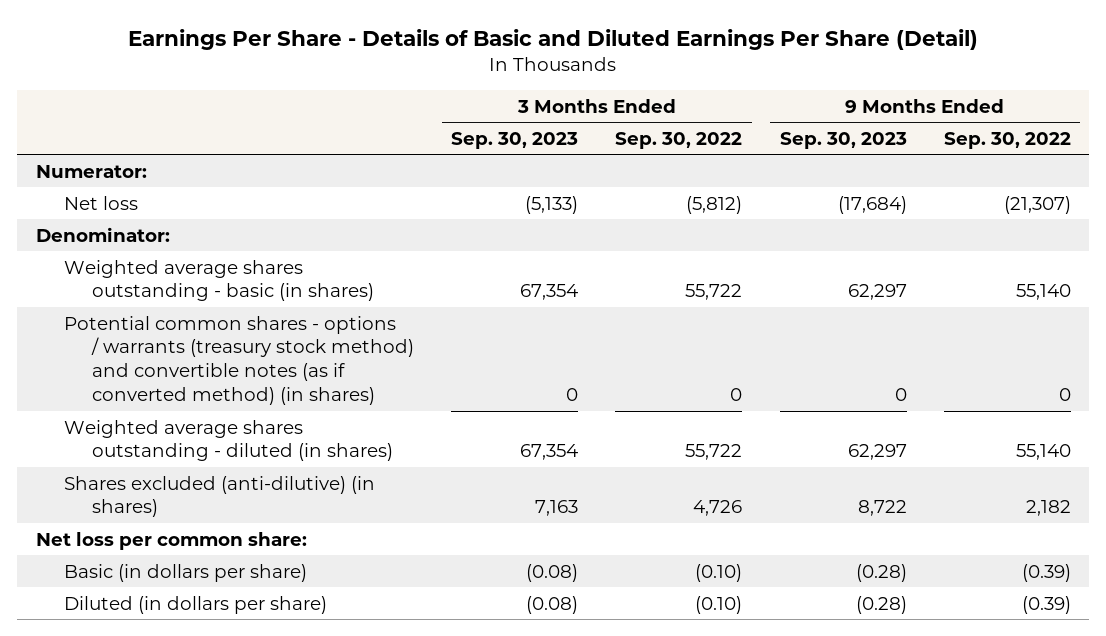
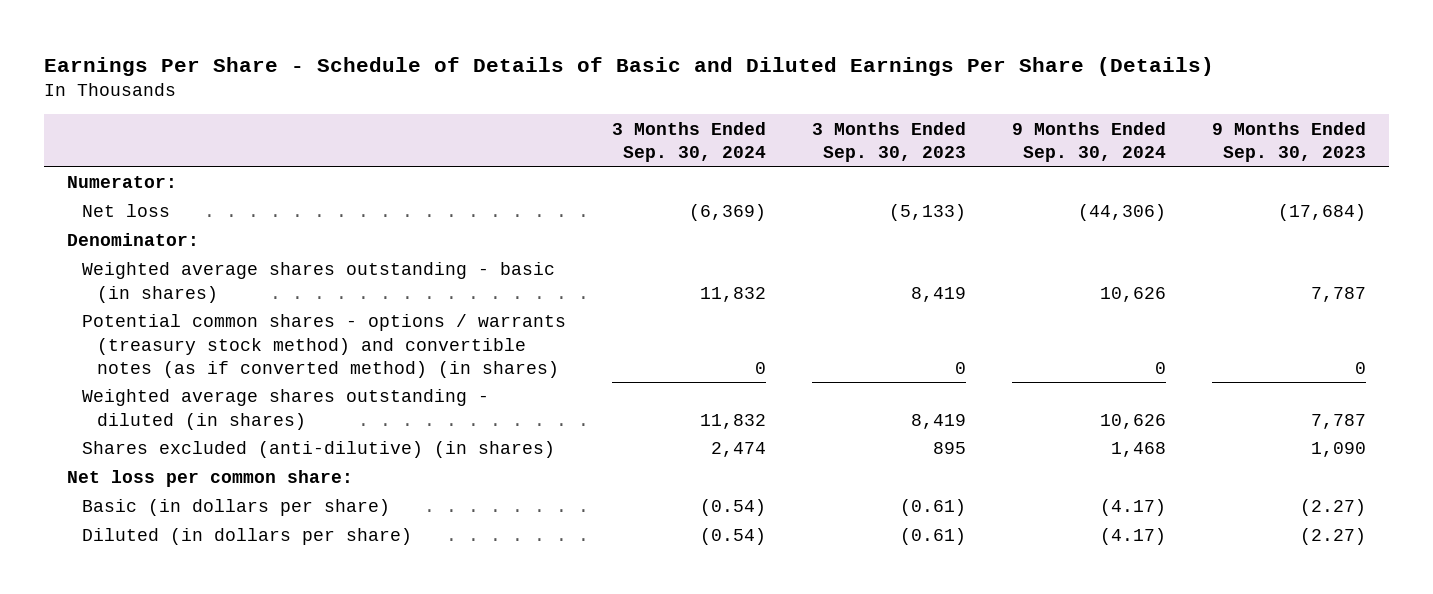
[128,29,979,51] Earnings Per Share - Details of Basic and Diluted Earnings Per Share (Detail) -> [43,56,1214,76] Earnings Per Share - Schedule of Details of Basic and Diluted Earnings Per Share (Details)
[615,131,743,149] Sep. 30, 2022 -> none
[943,131,1071,149] Sep. 30, 2022 -> none
none -> [611,121,766,162] 3 Months Ended Sep. 30, 2024
none -> [1012,121,1167,162] 9 Months Ended Sep. 30, 2024
[520,284,579,301] 67,354 -> [910,286,966,302] 8,419
[847,284,907,301] 62,297 -> [1311,286,1367,302] 7,787
[520,444,579,461] 67,354 -> [910,413,966,429] 8,419
[847,444,907,461] 62,297 -> [1311,413,1367,429] 7,787
[535,500,579,517] 7,163 -> [932,442,966,455] 895
[857,500,907,517] 8,722 -> [1311,442,1367,458] 1,090
[526,563,579,582] (0.08) -> [899,499,966,517] (0.61)
[855,563,907,582] (0.28) -> [1300,499,1367,517] (2.27)
[526,595,579,614] (0.08) -> [899,528,966,546] (0.61)
[855,595,907,614] (0.28) -> [1300,528,1367,546] (2.27)

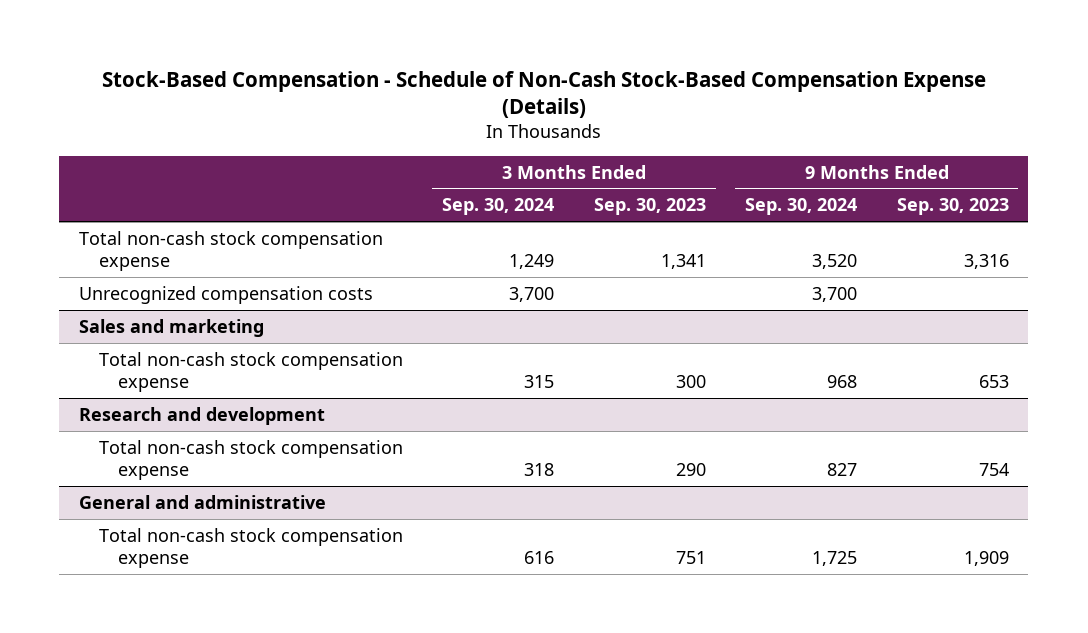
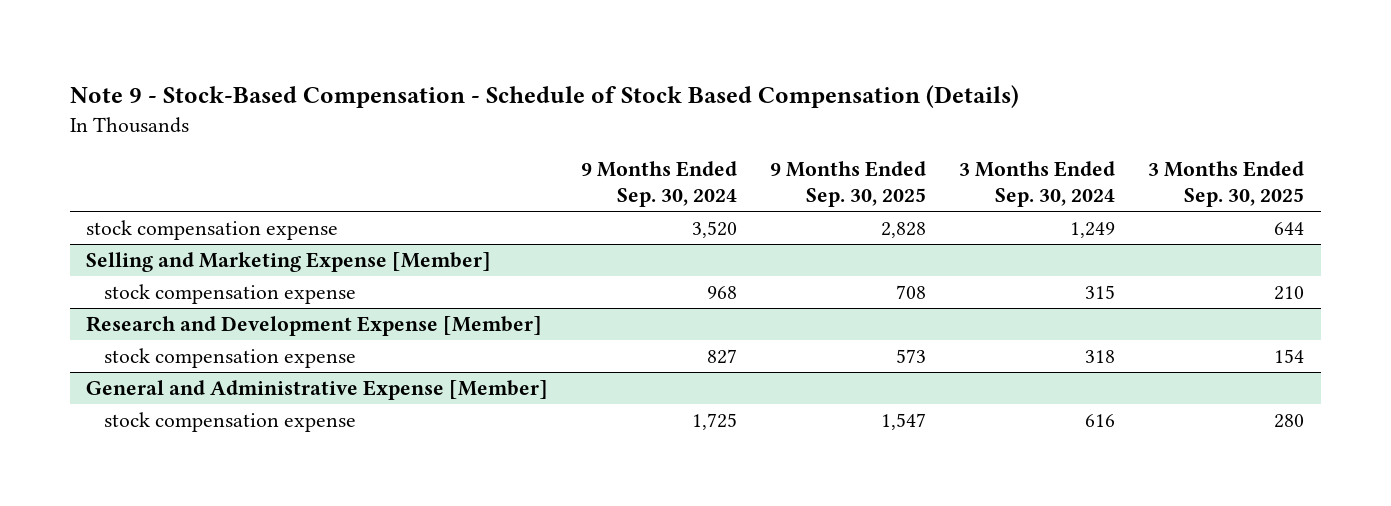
[101,70,986,119] Stock-Based Compensation - Schedule of Non-Cash Stock-Based Compensation Expense (Details) -> [69,85,1019,109] Note 9 - Stock-Based Compensation - Schedule of Stock Based Compensation (Details)
[593,198,706,216] Sep. 30, 2023 -> none
[896,198,1009,216] Sep. 30, 2023 -> none
none -> [770,161,927,208] 9 Months Ended Sep. 30, 2025
none -> [1148,161,1305,208] 3 Months Ended Sep. 30, 2025
[78,285,373,304] Unrecognized compensation costs -> none
[78,318,264,337] Sales and marketing -> none
[78,230,383,272] Total non-cash stock compensation expense -> [86,219,339,240] stock compensation expense
none -> [86,251,492,272] Selling and Marketing Expense [Member]
[98,351,403,393] Total non-cash stock compensation expense -> [104,283,357,304] stock compensation expense
[78,406,325,425] Research and development -> [86,315,543,336] Research and Development Expense [Member]
[98,439,403,481] Total non-cash stock compensation expense -> [104,347,357,368] stock compensation expense
[78,494,326,509] General and administrative -> [86,379,549,400] General and Administrative Expense [Member]
[98,527,403,569] Total non-cash stock compensation expense -> [104,411,357,432] stock compensation expense

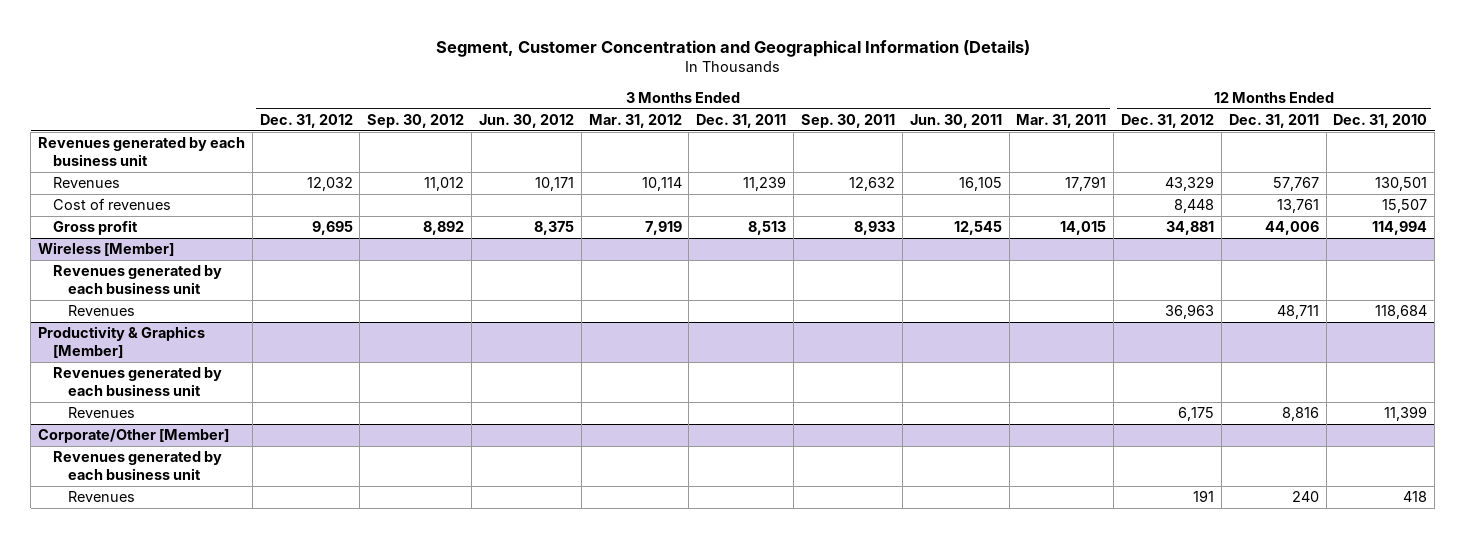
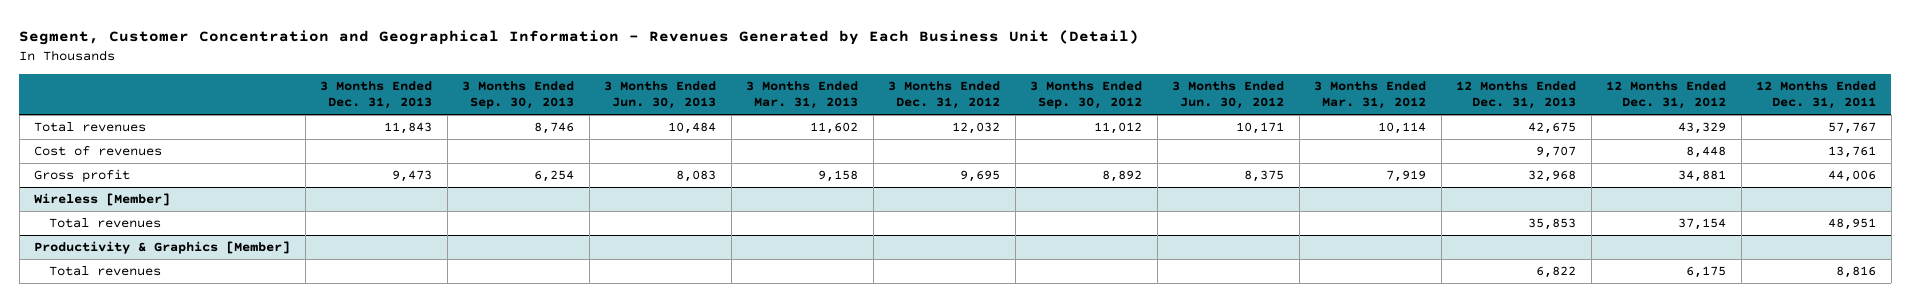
[435,39,1030,57] Segment, Customer Concentration and Geographical Information (Details) -> [19,29,1140,45] Segment, Customer Concentration and Geographical Information - Revenues Generated by Each Business Unit (Detail)
[696,113,787,128] Dec. 31, 2011 -> none
[801,113,896,128] Sep. 30, 2011 -> none
[909,113,1002,128] Jun. 30, 2011 -> none
[1016,113,1107,128] Mar. 31, 2011 -> none
[1333,113,1428,128] Dec. 31, 2010 -> none
none -> [320,81,433,110] 3 Months Ended Dec. 31, 2013
none -> [462,81,575,110] 3 Months Ended Sep. 30, 2013
none -> [604,81,717,110] 3 Months Ended Jun. 30, 2013
none -> [746,81,859,110] 3 Months Ended Mar. 31, 2013
none -> [1456,81,1577,110] 12 Months Ended Dec. 31, 2013
[37,137,245,166] Revenues generated by each business unit -> none
[52,177,120,189] Revenues -> [34,122,147,133] Total revenues
[52,265,222,294] Revenues generated by each business unit -> none
[67,305,135,317] Revenues -> [48,218,161,229] Total revenues
[1165,304,1215,320] 36,963 -> [1678,218,1727,231] 37,154
[1276,305,1319,320] 48,711 -> [1828,218,1877,231] 48,951
[52,367,222,396] Revenues generated by each business unit -> none
[37,429,229,444] Corporate/Other [Member] -> none
[52,451,222,480] Revenues generated by each business unit -> none
[67,491,135,503] Revenues -> none
[67,407,135,419] Revenues -> [48,266,161,277] Total revenues

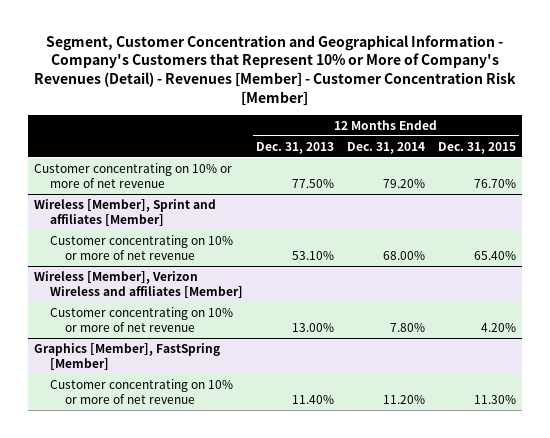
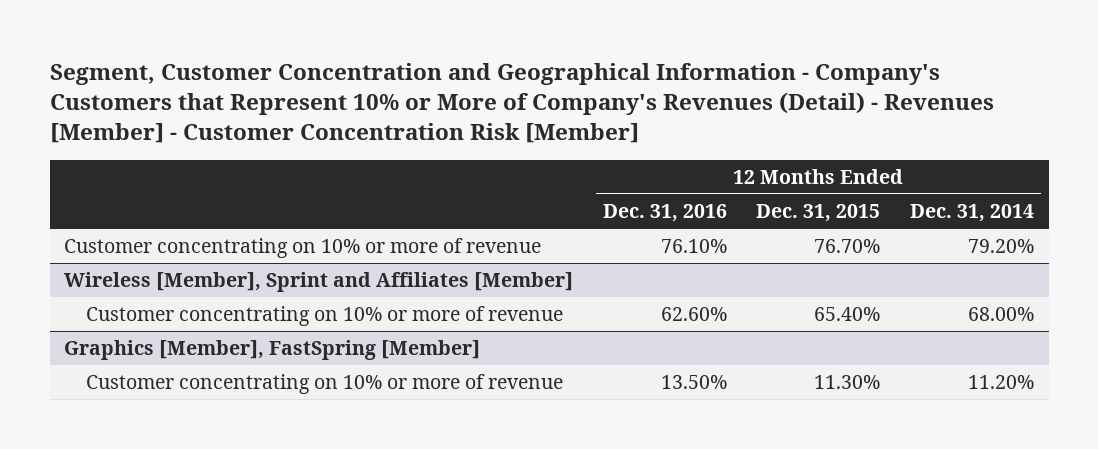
[255,141,334,154] Dec. 31, 2013 -> none
none -> [602,204,727,223] Dec. 31, 2016
[34,270,243,298] Wireless [Member], Verizon Wireless and affiliates [Member] -> none
[49,306,233,332] Customer concentrating on 10% or more of net revenue -> none
[34,162,233,188] Customer concentrating on 10% or more of net revenue -> [64,238,542,259] Customer concentrating on 10% or more of revenue
[34,198,217,226] Wireless [Member], Sprint and affiliates [Member] -> [64,272,574,293] Wireless [Member], Sprint and Affiliates [Member]
[49,234,233,260] Customer concentrating on 10% or more of net revenue -> [85,306,563,327] Customer concentrating on 10% or more of revenue
[49,378,233,404] Customer concentrating on 10% or more of net revenue -> [85,374,563,395] Customer concentrating on 10% or more of revenue

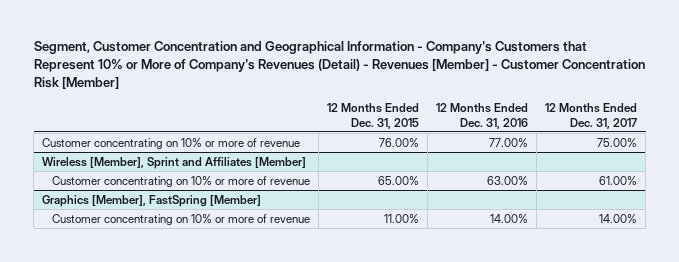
[909,204,1034,223] Dec. 31, 2014 -> none
none -> [545,102,638,129] 12 Months Ended Dec. 31, 2017
[660,239,727,254] 76.10% -> [489,137,529,147] 77.00%
[814,239,881,254] 76.70% -> [378,137,419,147] 76.00%
[660,307,727,322] 62.60% -> [487,175,529,185] 63.00%
[814,307,881,322] 65.40% -> [377,175,419,185] 65.00%
[660,375,727,390] 13.50% -> [490,213,529,223] 14.00%
[814,375,881,390] 11.30% -> [383,213,419,223] 11.00%

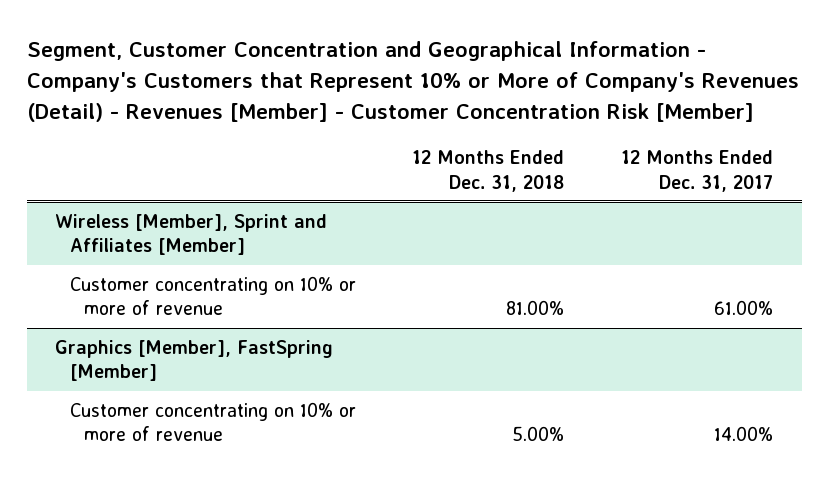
[326,102,419,129] 12 Months Ended Dec. 31, 2015 -> none
[436,102,529,129] 12 Months Ended Dec. 31, 2016 -> none
none -> [412,150,565,192] 12 Months Ended Dec. 31, 2018
[42,137,301,149] Customer concentrating on 10% or more of revenue -> none

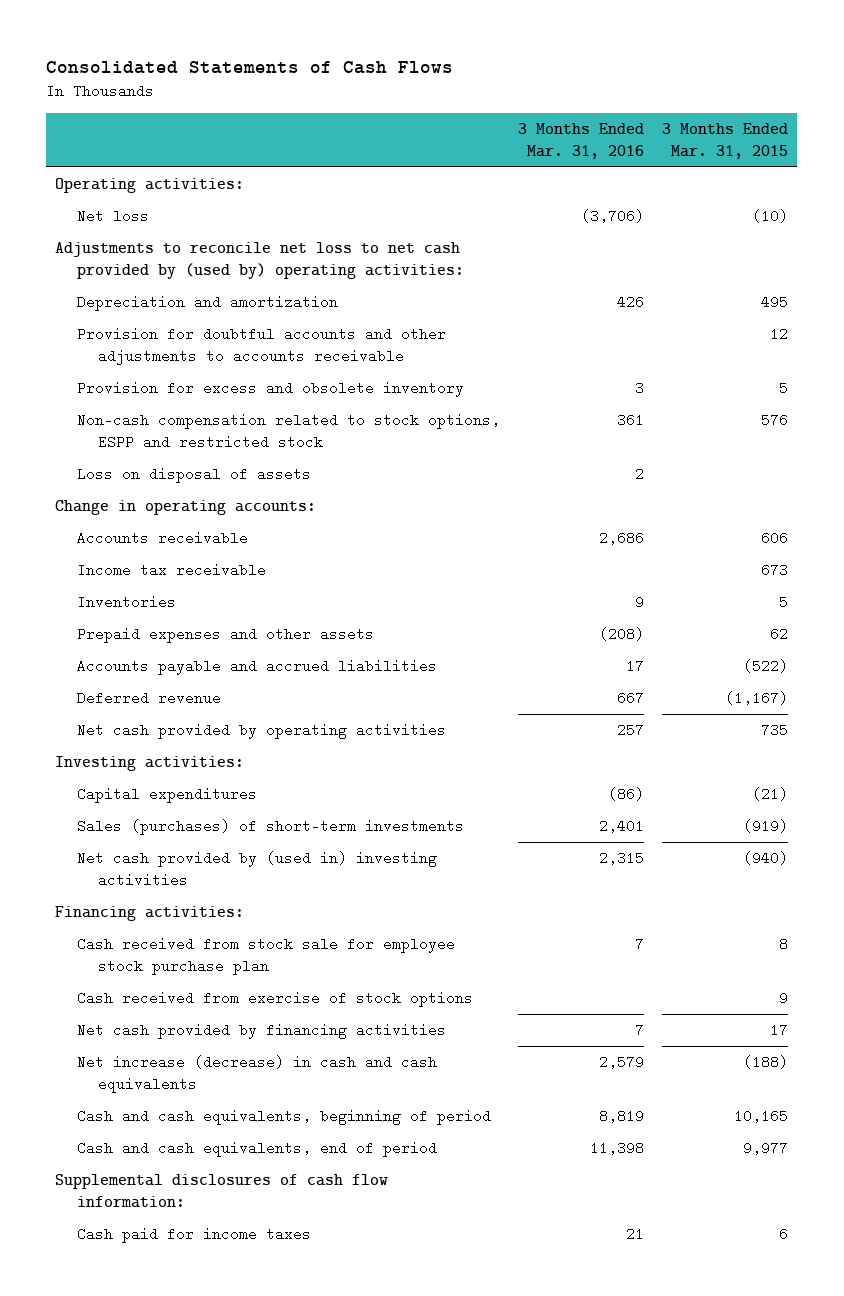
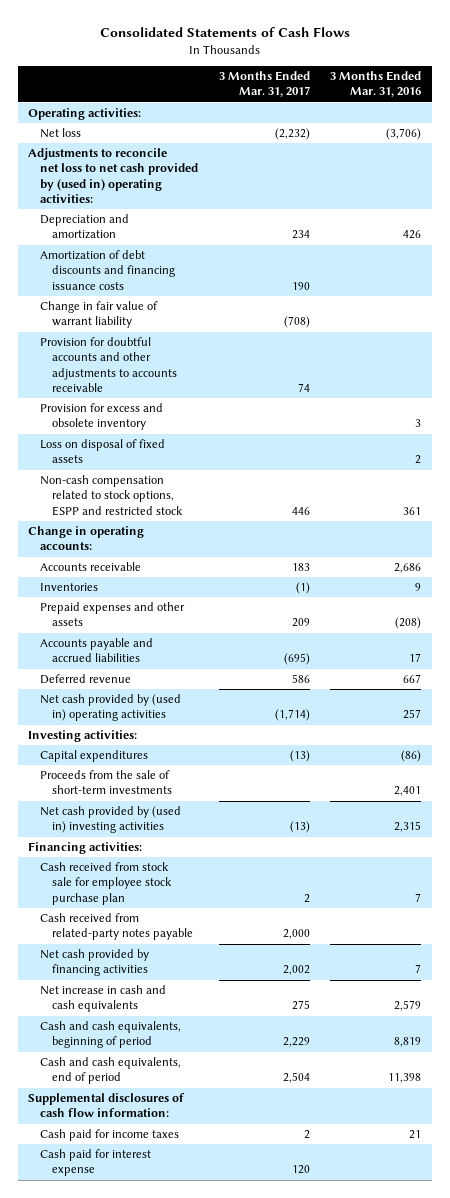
[662,123,789,160] 3 Months Ended Mar. 31, 2015 -> none
none -> [218,71,310,98] 3 Months Ended Mar. 31, 2017
[55,242,464,280] Adjustments to reconcile net loss to net cash provided by (used by) operating activities: -> [28,148,199,203] Adjustments to reconcile net loss to net cash provided by (used in) operating activities:
none -> [40,250,175,290] Amortization of debt discounts and financing issuance costs
none -> [40,301,159,329] Change in fair value of warrant liability
none -> [40,439,166,464] Loss on disposal of fixed assets
[76,467,311,484] Loss on disposal of assets -> none
[76,563,266,578] Income tax receivable -> none
[76,723,446,740] Net cash provided by operating activities -> [40,694,182,722] Net cash provided by (used in) operating activities
[76,819,464,836] Sales (purchases) of short-term investments -> [40,770,172,795] Proceeds from the sale of short-term investments
[76,991,473,1008] Cash received from exercise of stock options -> none
none -> [40,913,193,941] Cash received from related-party notes payable
[76,1055,437,1094] Net increase (decrease) in cash and cash equivalents -> [40,985,167,1013] Net increase in cash and cash equivalents
none -> [40,1149,152,1177] Cash paid for interest expense

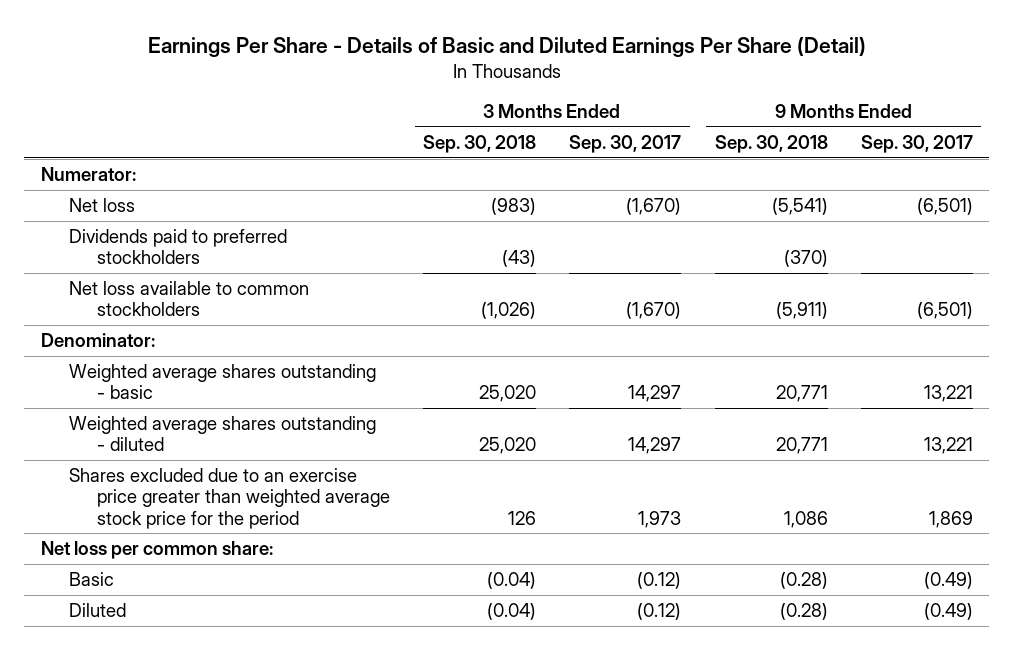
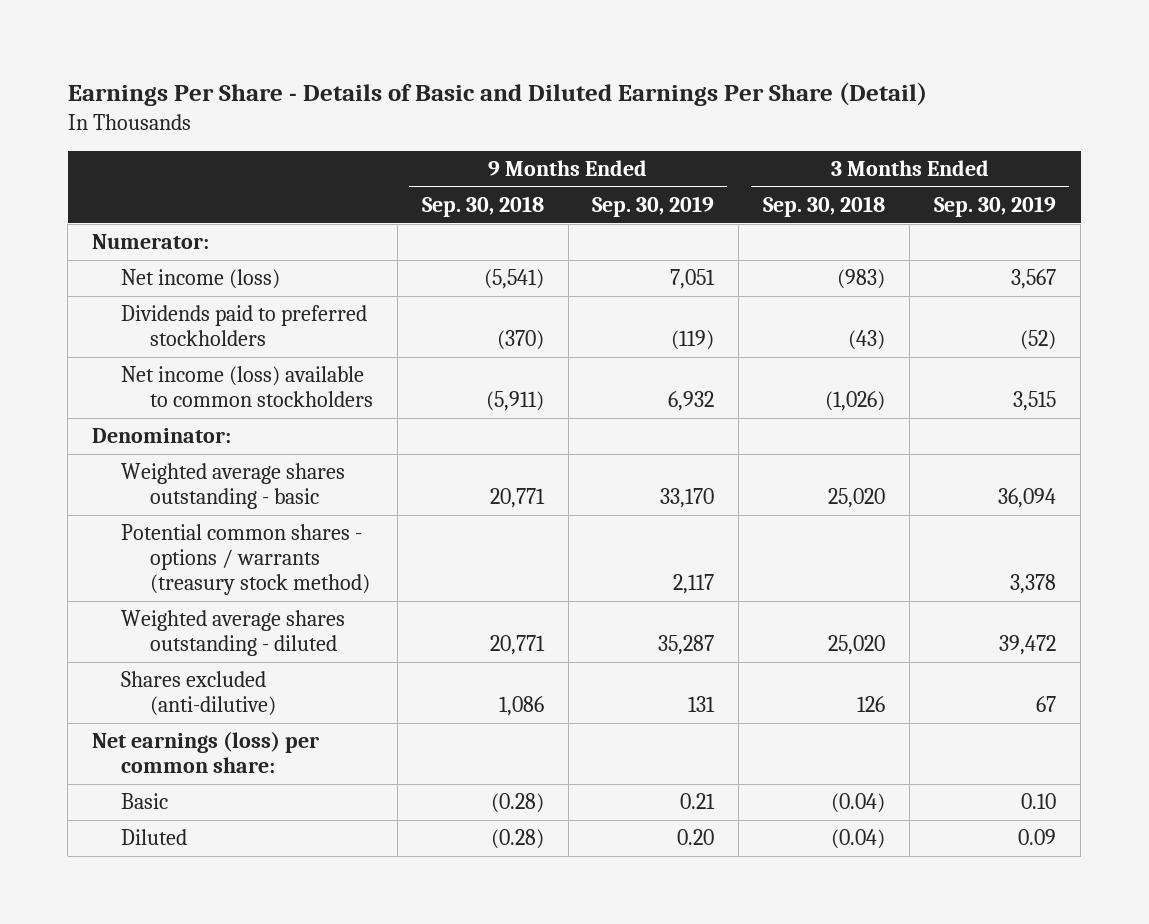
[569,134,682,153] Sep. 30, 2017 -> none
[860,134,973,153] Sep. 30, 2017 -> none
none -> [592,196,715,218] Sep. 30, 2019
none -> [934,196,1057,218] Sep. 30, 2019
[68,198,135,213] Net loss -> [120,269,280,290] Net income (loss)
[68,281,309,317] Net loss available to common stockholders -> [120,366,373,408] Net income (loss) available to common stockholders
none -> [120,524,370,596] Potential common shares - options / warrants (treasury stock method)
[68,468,390,529] Shares excluded due to an exercise price greater than weighted average stock price for the period -> [120,671,276,717] Shares excluded (anti-dilutive)
[40,541,273,560] Net loss per common share: -> [92,731,320,774] Net earnings (loss) per common share:

